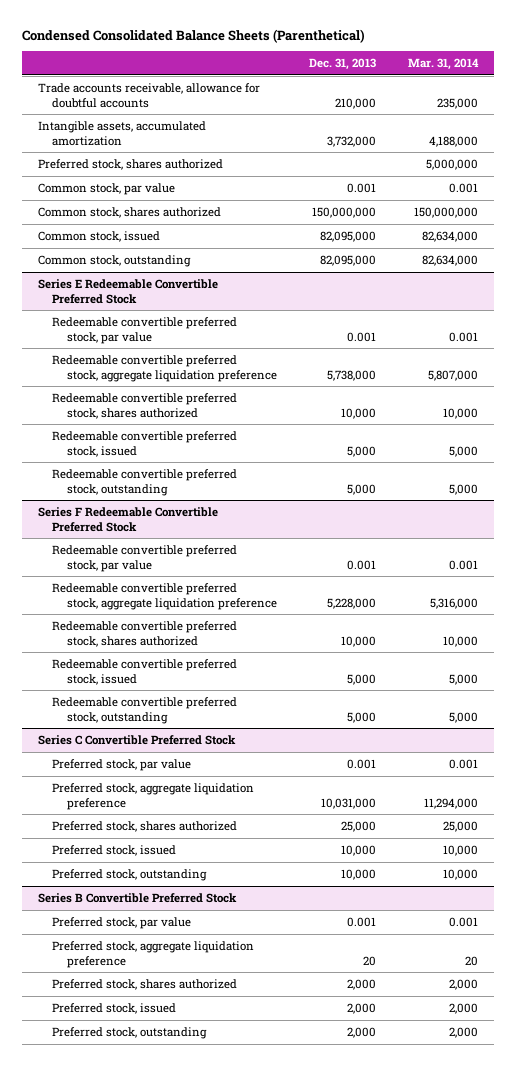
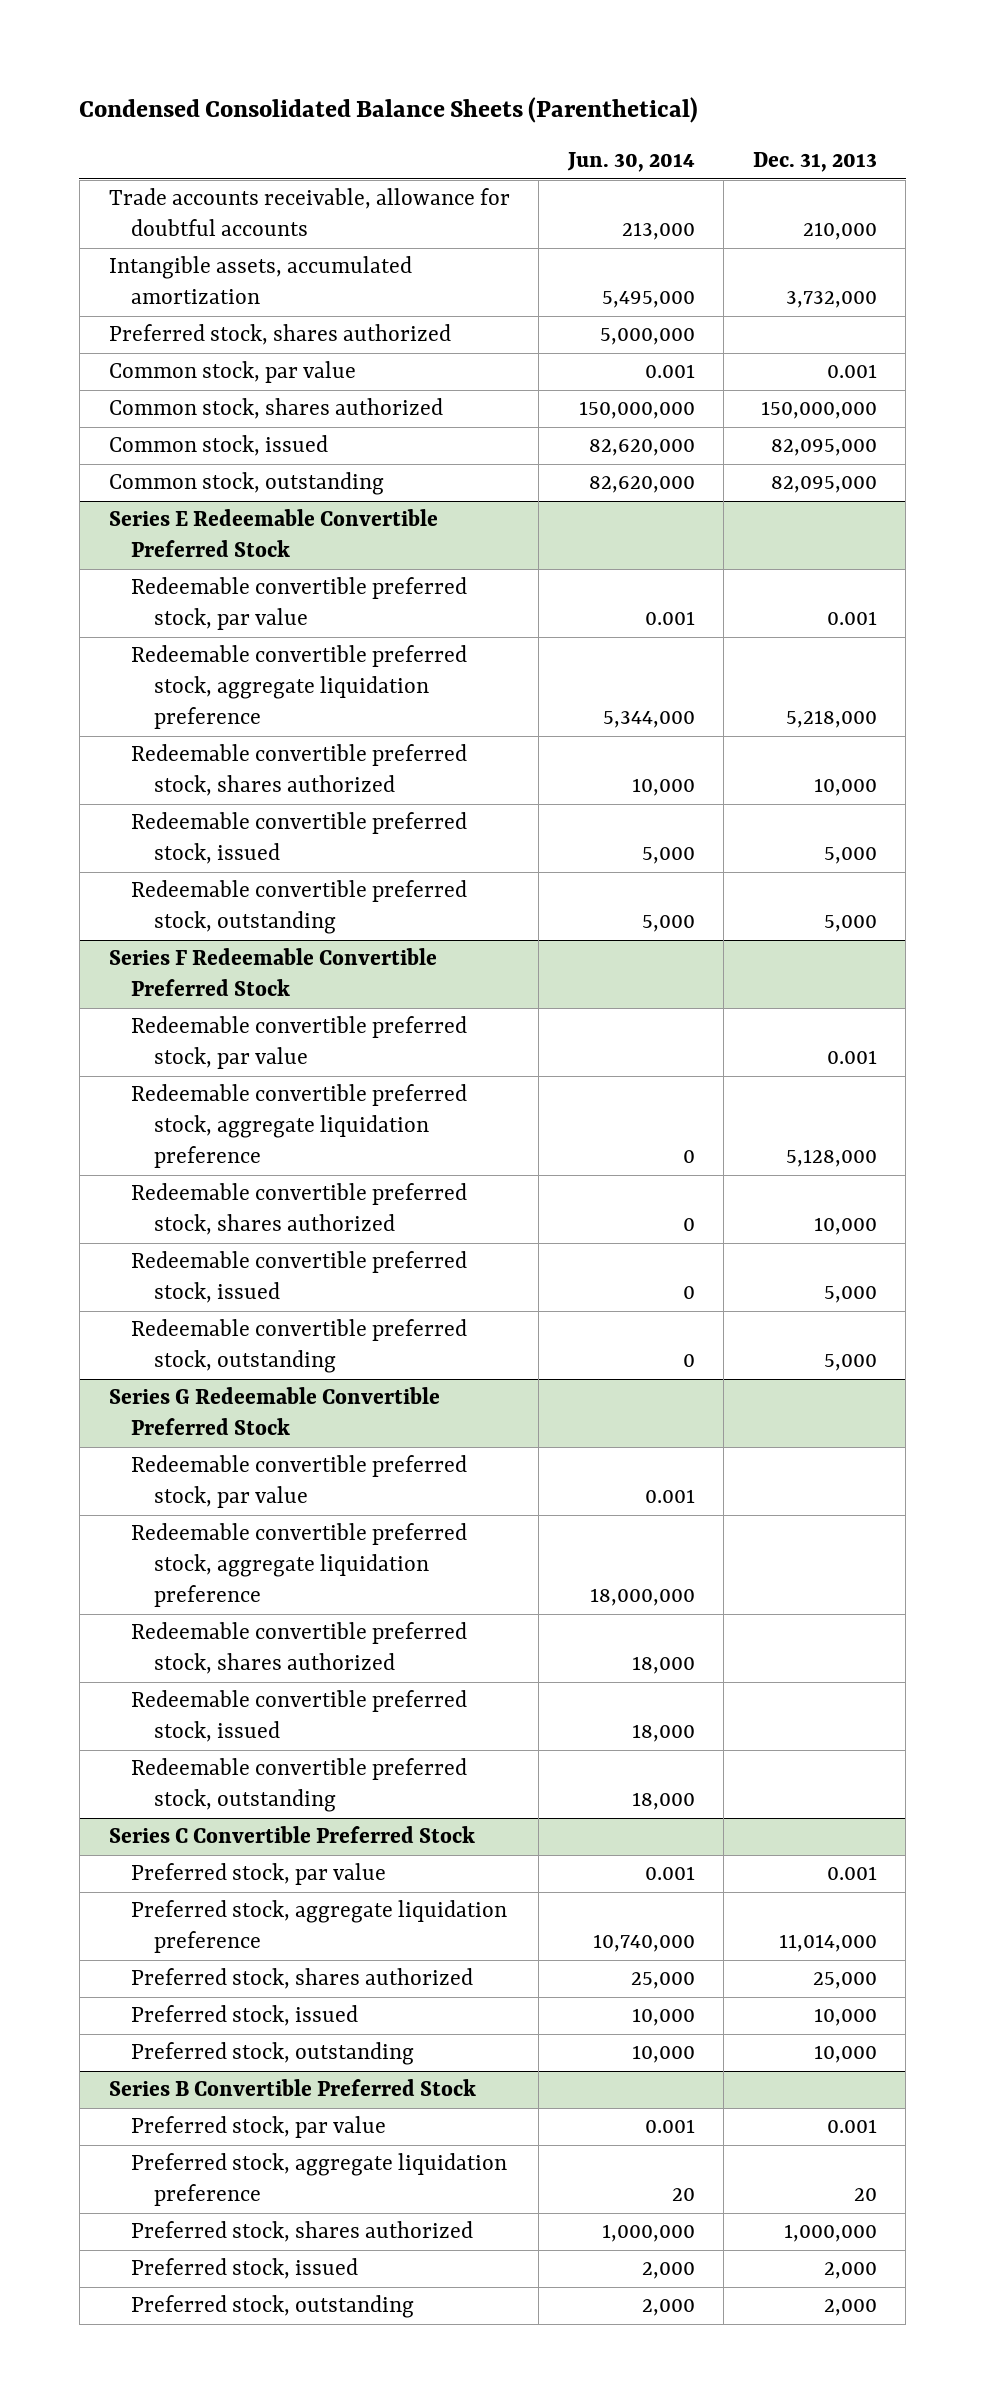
[407,57,479,70] Mar. 31, 2014 -> none
none -> [566,151,695,172] Jun. 30, 2014
[326,369,376,381] 5,738,000 -> [785,709,877,728] 5,218,000
[326,597,376,609] 5,228,000 -> [785,1148,877,1167] 5,128,000
none -> [108,1387,440,1436] Series G Redeemable Convertible Preferred Stock
none -> [131,1455,468,1509] Redeemable convertible preferred stock, par value
none -> [131,1523,468,1607] Redeemable convertible preferred stock, aggregate liquidation preference
none -> [131,1622,468,1675] Redeemable convertible preferred stock, shares authorized
none -> [131,1690,468,1743] Redeemable convertible preferred stock, issued
none -> [131,1758,468,1813] Redeemable convertible preferred stock, outstanding
[320,797,376,809] 10,031,000 -> [778,1934,877,1953] 11,014,000
[346,978,376,990] 2,000 -> [783,2224,877,2243] 1,000,000

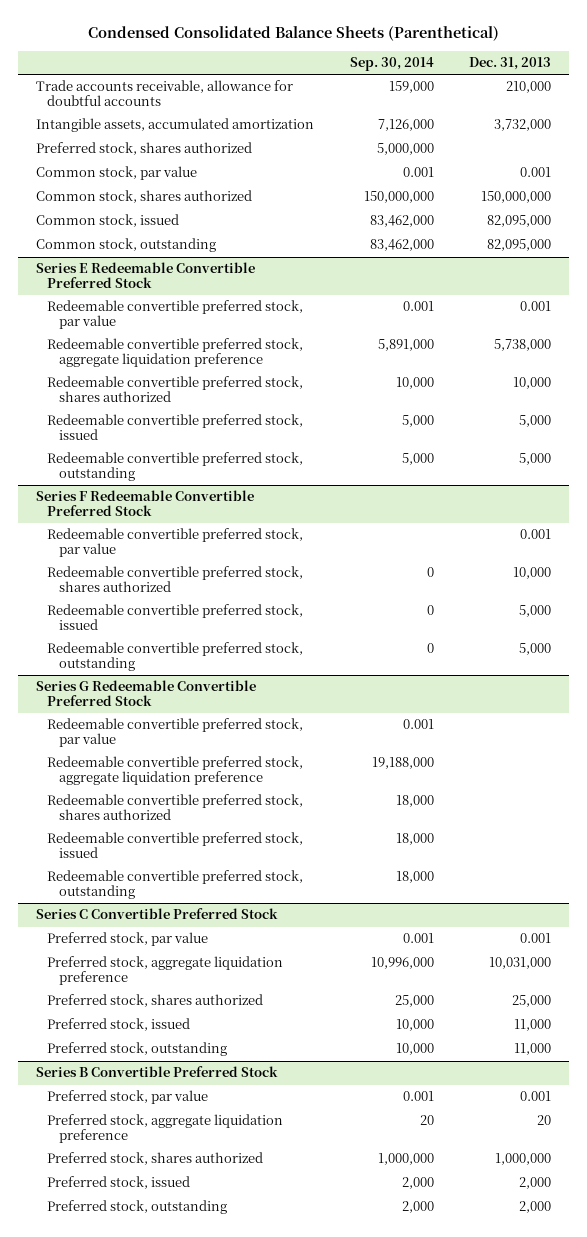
[566,151,695,172] Jun. 30, 2014 -> none
none -> [349,57,434,72] Sep. 30, 2014
[785,709,877,728] 5,218,000 -> [494,339,552,352] 5,738,000
[131,1084,468,1168] Redeemable convertible preferred stock, aggregate liquidation preference -> none
[778,1934,877,1953] 11,014,000 -> [489,957,552,970] 10,031,000
[813,2008,877,2027] 10,000 -> [514,1019,552,1032] 11,000
[813,2045,877,2064] 10,000 -> [514,1043,552,1056] 11,000

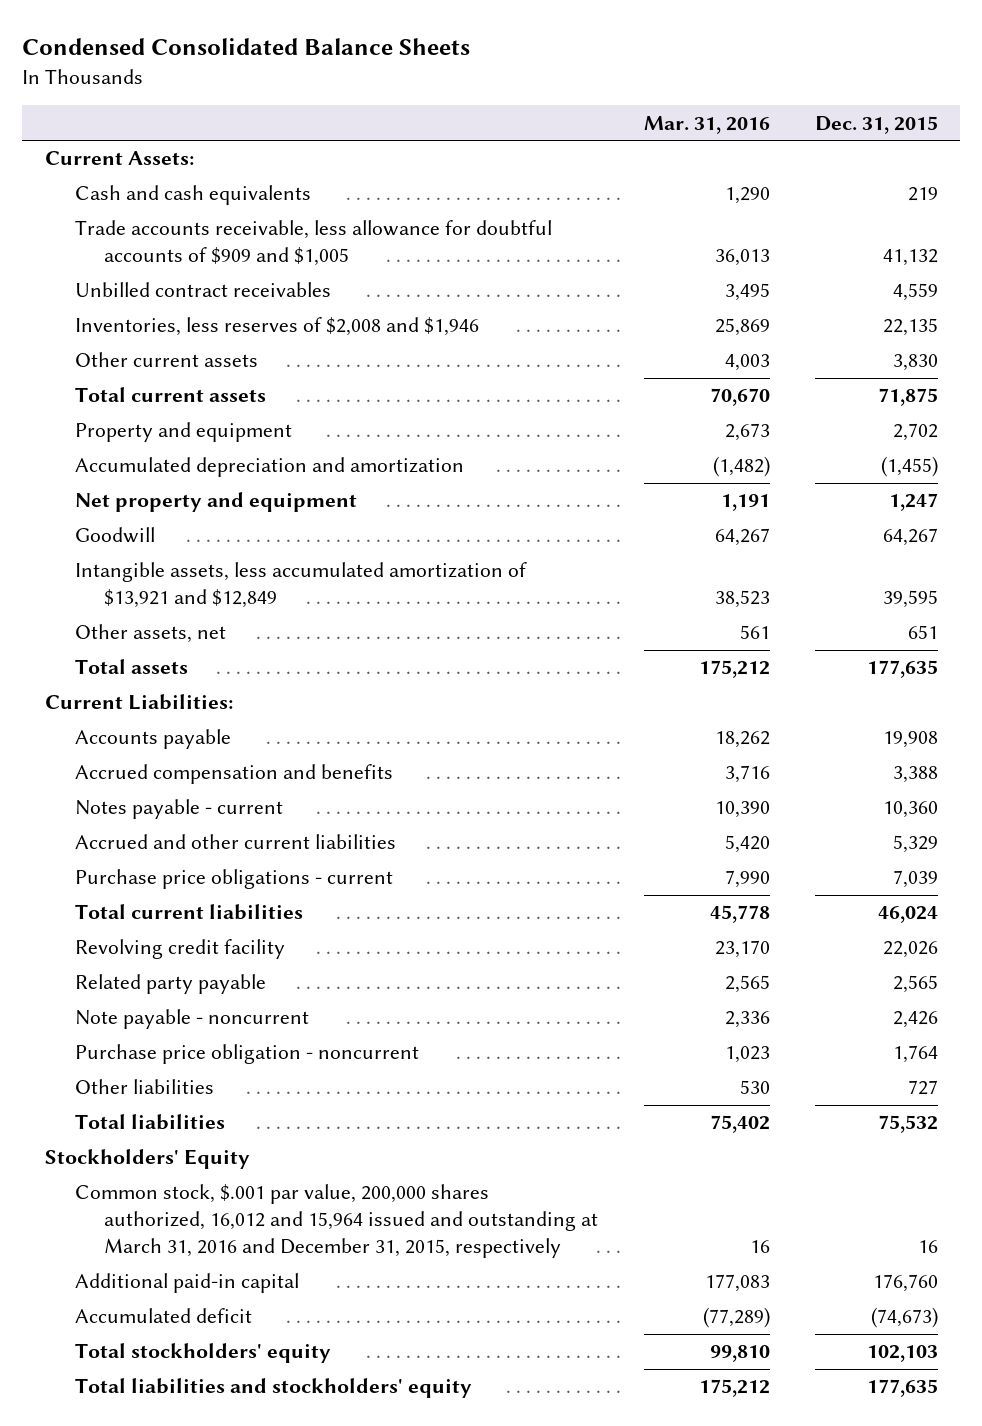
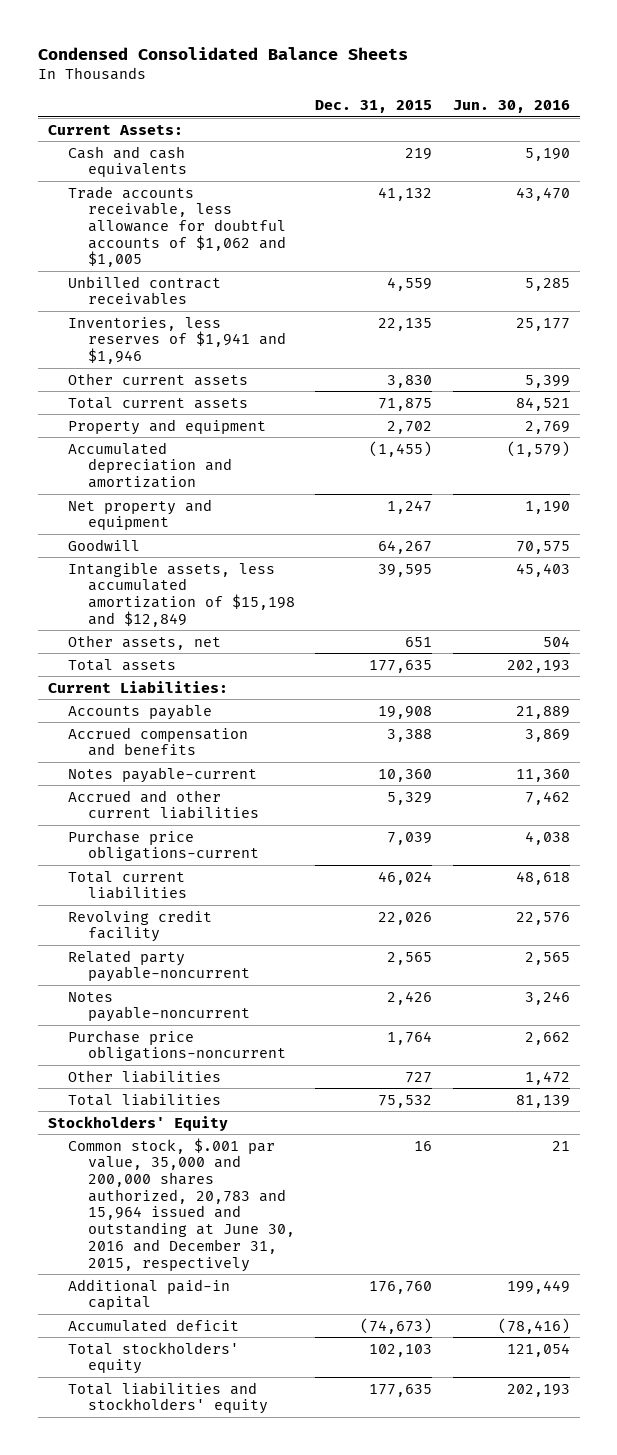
[643,115,770,134] Mar. 31, 2016 -> none
none -> [452,99,570,113] Jun. 30, 2016
[74,220,552,267] Trade accounts receivable, less allowance for doubtful accounts of $909 and $1,005 -> [67,185,286,268] Trade accounts receivable, less allowance for doubtful accounts of $1,062 and $1,005
[74,317,479,337] Inventories, less reserves of $2,008 and $1,946 -> [67,316,286,365] Inventories, less reserves of $1,941 and $1,946
[74,562,527,609] Intangible assets, less accumulated amortization of $13,921 and $12,849 -> [67,561,295,627] Intangible assets, less accumulated amortization of $15,198 and $12,849
[74,799,283,820] Notes payable - current -> [67,766,257,783] Notes payable-current
[74,869,393,890] Purchase price obligations - current -> [67,829,259,862] Purchase price obligations-current
[74,974,266,995] Related party payable -> [67,949,250,983] Related party payable-noncurrent
[74,1009,309,1030] Note payable - noncurrent -> [67,991,250,1023] Notes payable-noncurrent
[74,1044,419,1065] Purchase price obligation - noncurrent -> [67,1029,286,1062] Purchase price obligations-noncurrent
[74,1184,599,1259] Common stock, $.001 par value, 200,000 shares authorized, 16,012 and 15,964 issued and outstanding at March 31, 2016 and December 31, 2015, respectively -> [67,1137,295,1272] Common stock, $.001 par value, 35,000 and 200,000 shares authorized, 20,783 and 15,964 issued and outstanding at June 30, 2016 and December 31, 2015, respectively

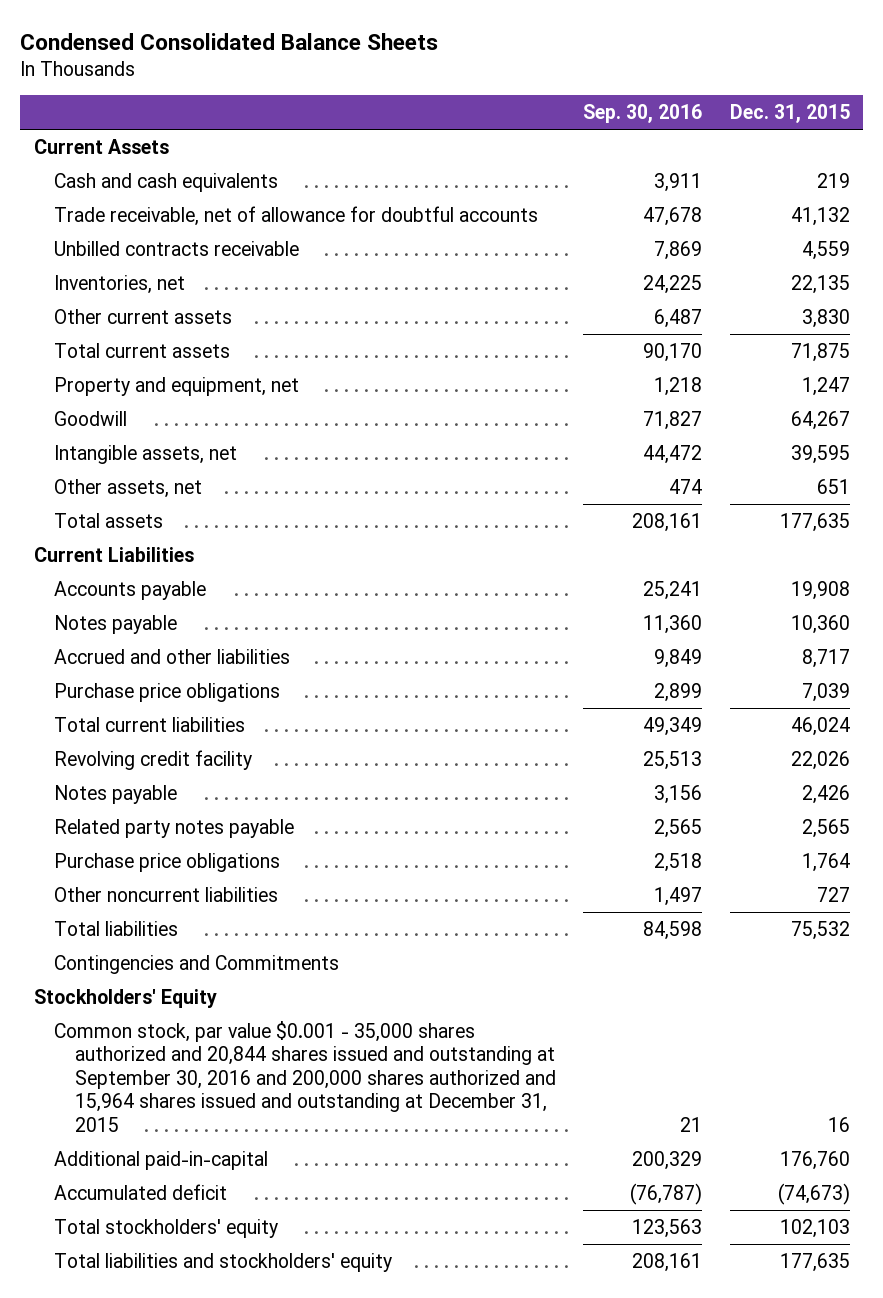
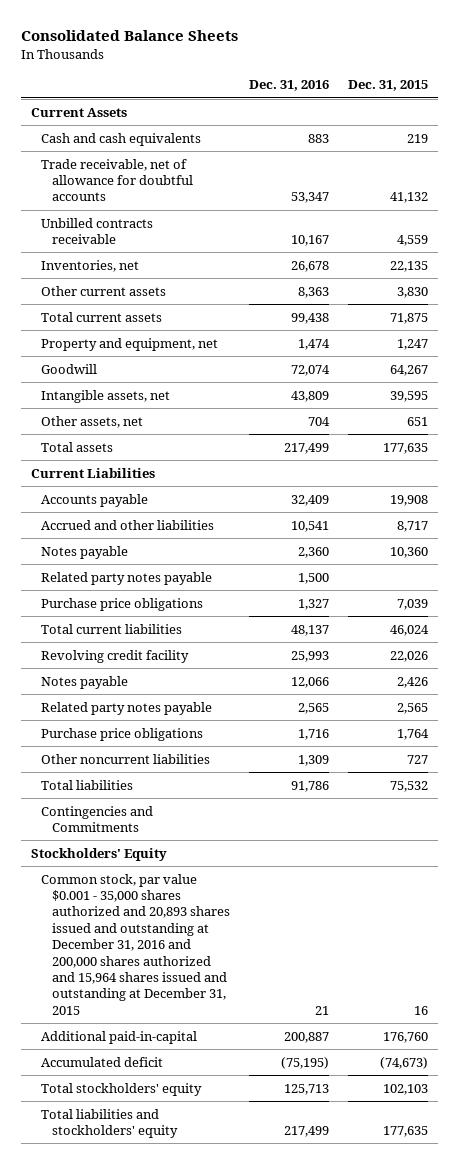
[19,32,438,50] Condensed Consolidated Balance Sheets -> [21,30,239,42] Consolidated Balance Sheets
[583,104,703,124] Sep. 30, 2016 -> none
none -> [249,80,330,92] Dec. 31, 2016
[54,614,178,634] Notes payable -> [41,545,129,559] Notes payable
none -> [41,571,213,585] Related party notes payable
[54,1020,556,1133] Common stock, par value $0.001 - 35,000 shares authorized and 20,844 shares issued and outstanding at September 30, 2016 and 200,000 shares authorized and 15,964 shares issued and outstanding at December 31, 2015 -> [41,873,230,1015] Common stock, par value $0.001 - 35,000 shares authorized and 20,893 shares issued and outstanding at December 31, 2016 and 200,000 shares authorized and 15,964 shares issued and outstanding at December 31, 2015

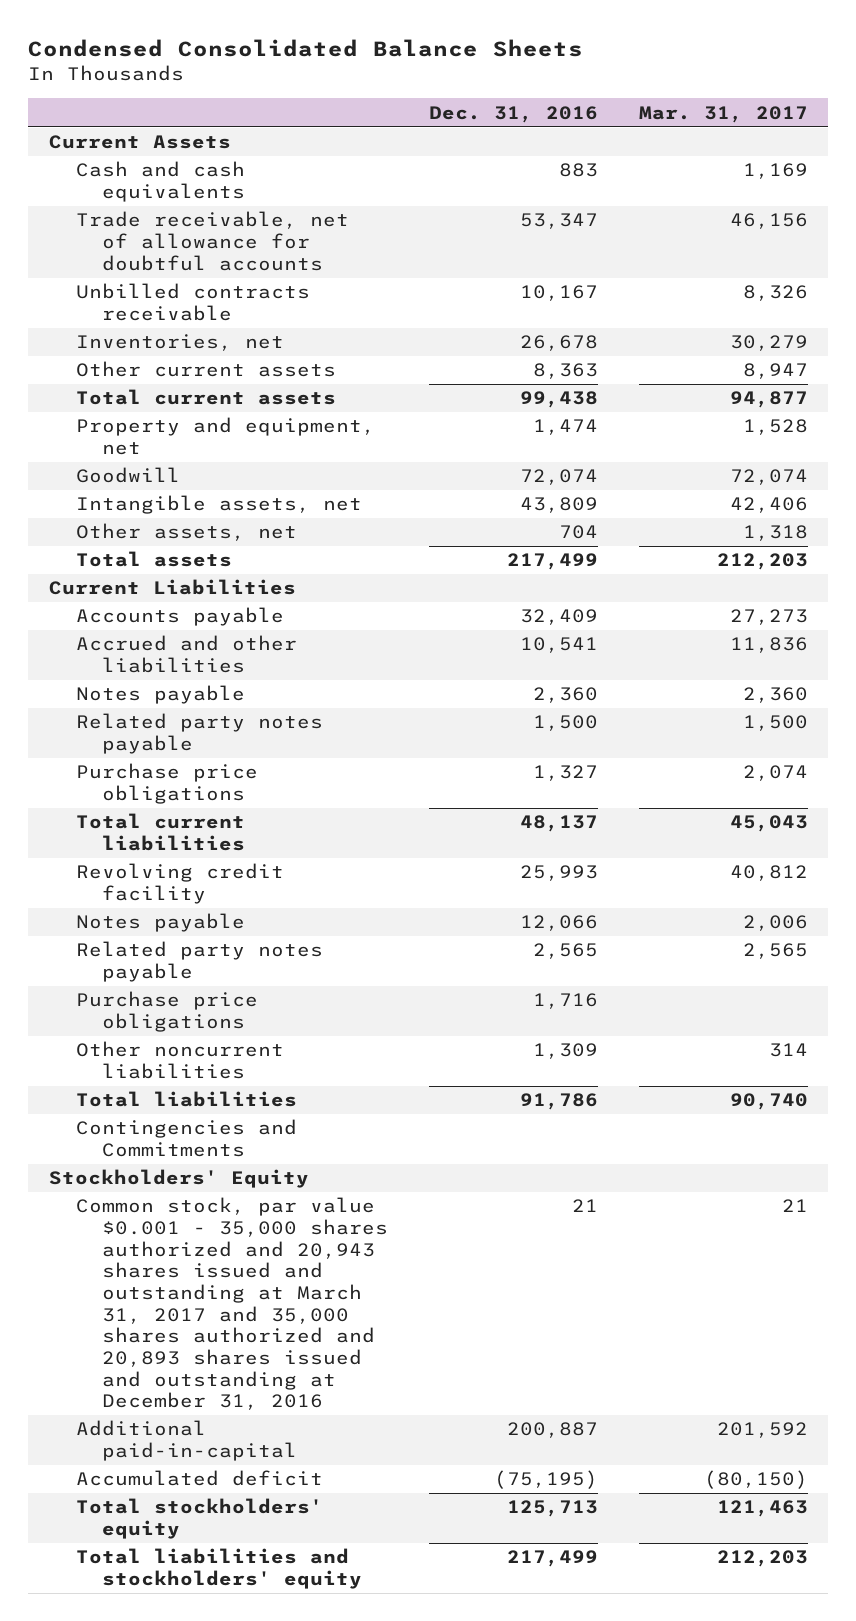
[21,30,239,42] Consolidated Balance Sheets -> [28,39,584,58] Condensed Consolidated Balance Sheets
[348,80,429,92] Dec. 31, 2015 -> none
none -> [638,105,808,123] Mar. 31, 2017
[41,873,230,1015] Common stock, par value $0.001 - 35,000 shares authorized and 20,893 shares issued and outstanding at December 31, 2016 and 200,000 shares authorized and 15,964 shares issued and outstanding at December 31, 2015 -> [75,1197,389,1411] Common stock, par value $0.001 - 35,000 shares authorized and 20,943 shares issued and outstanding at March 31, 2017 and 35,000 shares authorized and 20,893 shares issued and outstanding at December 31, 2016

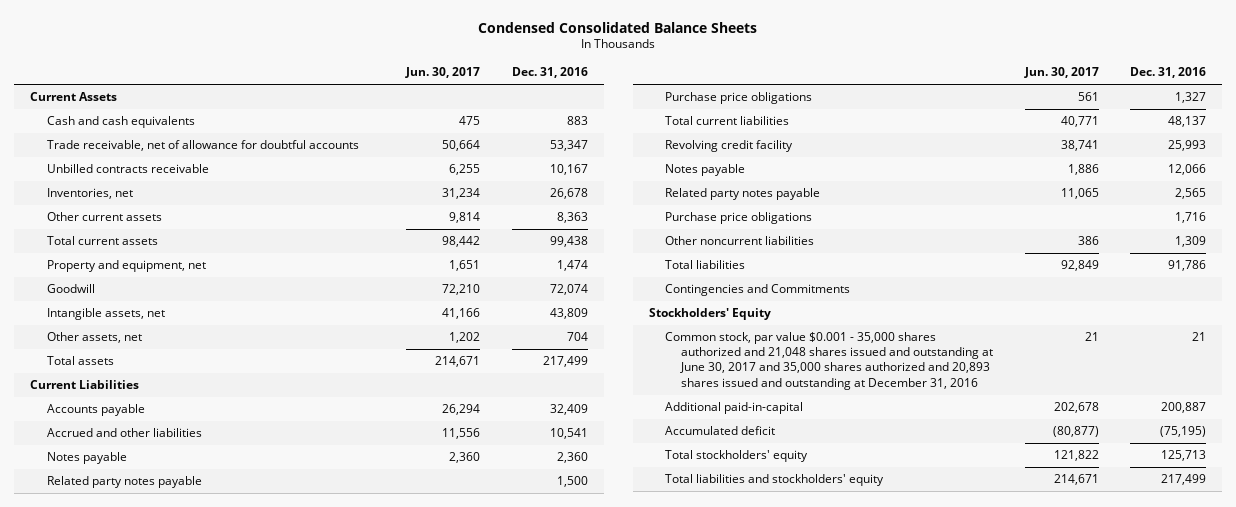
[638,105,808,123] Mar. 31, 2017 -> none
none -> [405,67,481,79] Jun. 30, 2017
[75,1197,389,1411] Common stock, par value $0.001 - 35,000 shares authorized and 20,943 shares issued and outstanding at March 31, 2017 and 35,000 shares authorized and 20,893 shares issued and outstanding at December 31, 2016 -> [664,332,994,390] Common stock, par value $0.001 - 35,000 shares authorized and 21,048 shares issued and outstanding at June 30, 2017 and 35,000 shares authorized and 20,893 shares issued and outstanding at December 31, 2016

